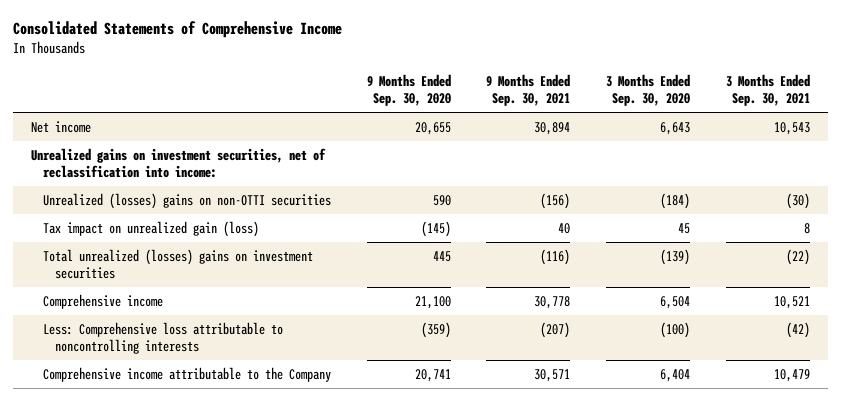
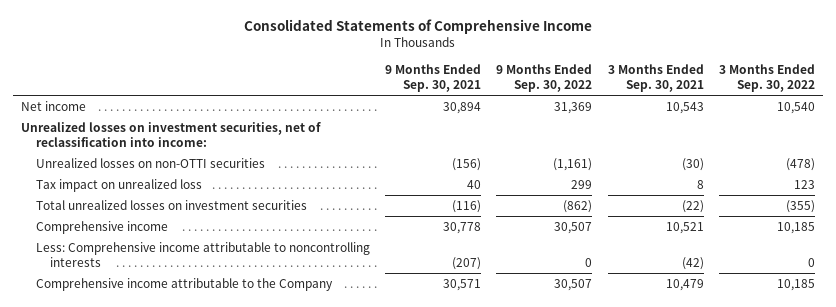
[366,74,451,107] 9 Months Ended Sep. 30, 2020 -> none
[606,74,691,107] 3 Months Ended Sep. 30, 2020 -> none
none -> [496,63,593,92] 9 Months Ended Sep. 30, 2022
none -> [719,63,816,92] 3 Months Ended Sep. 30, 2022
[30,147,326,178] Unrealized gains on investment securities, net of reclassification into income: -> [20,122,321,147] Unrealized losses on investment securities, net of reclassification into income:
[42,192,331,209] Unrealized (losses) gains on non-OTTI securities -> [35,158,265,169] Unrealized losses on non-OTTI securities
[42,220,259,237] Tax impact on unrealized gain (loss) -> [35,179,202,193] Tax impact on unrealized loss
[42,248,313,279] Total unrealized (losses) gains on investment securities -> [35,200,307,211] Total unrealized losses on investment securities
[42,321,283,354] Less: Comprehensive loss attributable to noncontrolling interests -> [35,242,370,267] Less: Comprehensive income attributable to noncontrolling interests

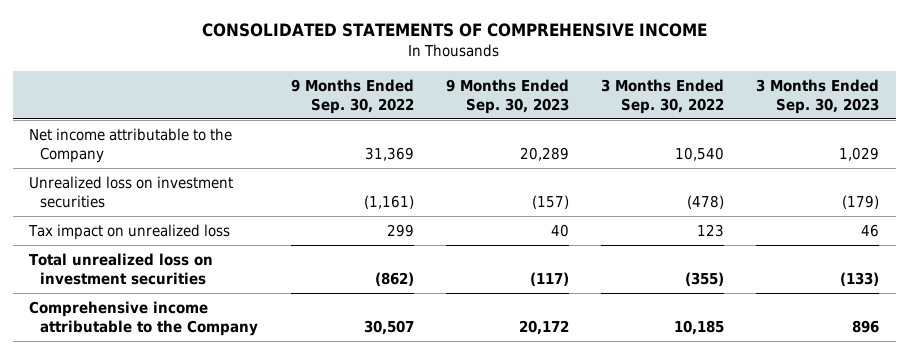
[244,19,593,35] Consolidated Statements of Comprehensive Income -> [202,23,708,38] CONSOLIDATED STATEMENTS OF COMPREHENSIVE INCOME
[385,63,482,92] 9 Months Ended Sep. 30, 2021 -> none
[607,63,704,92] 3 Months Ended Sep. 30, 2021 -> none
none -> [445,78,569,114] 9 Months Ended Sep. 30, 2023
none -> [756,78,880,114] 3 Months Ended Sep. 30, 2023
[20,122,321,147] Unrealized losses on investment securities, net of reclassification into income: -> none
[20,101,86,112] Net income -> [29,127,233,163] Net income attributable to the Company
[35,158,265,169] Unrealized losses on non-OTTI securities -> [29,175,234,208] Unrealized loss on investment securities
[35,221,168,235] Comprehensive income -> none
[35,242,370,267] Less: Comprehensive income attributable to noncontrolling interests -> none
[35,200,307,211] Total unrealized losses on investment securities -> [29,252,214,285] Total unrealized loss on investment securities

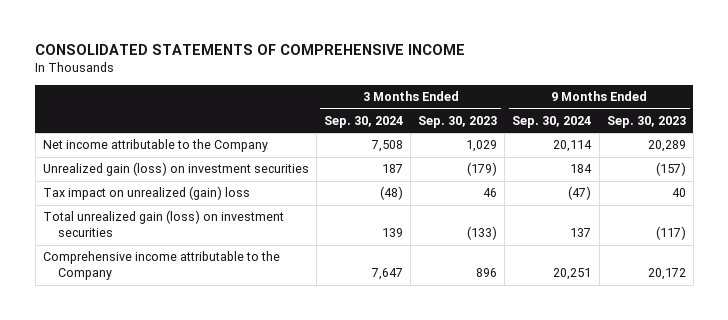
[290,78,414,114] 9 Months Ended Sep. 30, 2022 -> none
[601,78,725,114] 3 Months Ended Sep. 30, 2022 -> none
none -> [323,115,403,128] Sep. 30, 2024
none -> [512,115,592,128] Sep. 30, 2024
[29,175,234,208] Unrealized loss on investment securities -> [42,162,309,177] Unrealized gain (loss) on investment securities
[28,223,231,240] Tax impact on unrealized loss -> [42,186,250,201] Tax impact on unrealized (gain) loss
[29,252,214,285] Total unrealized loss on investment securities -> [42,210,284,238] Total unrealized gain (loss) on investment securities

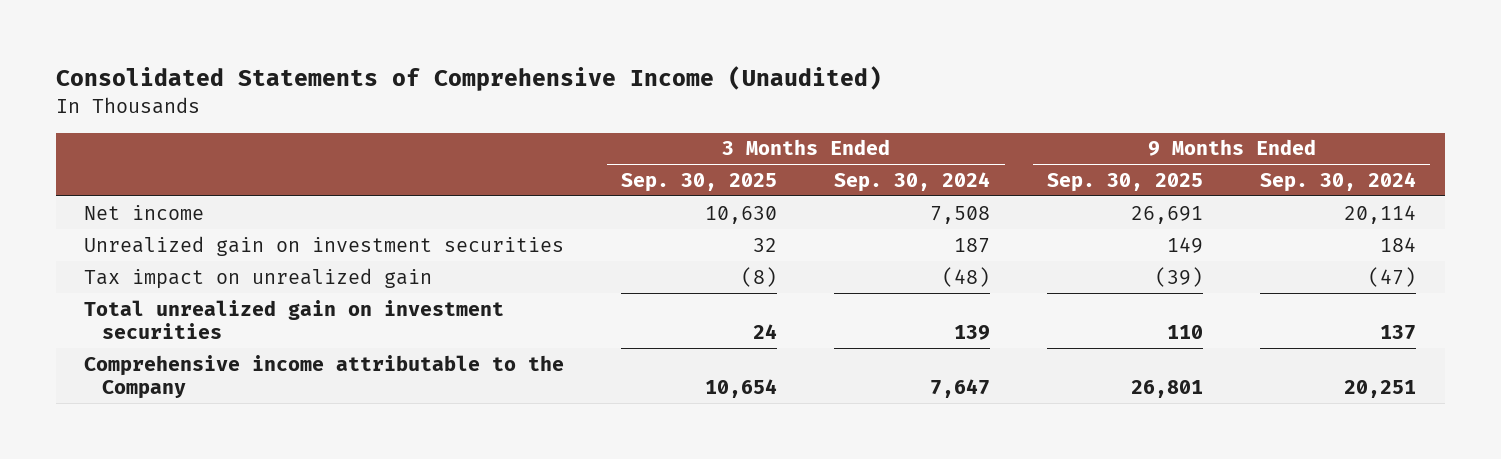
[35,43,466,55] CONSOLIDATED STATEMENTS OF COMPREHENSIVE INCOME -> [55,66,882,92] Consolidated Statements of Comprehensive Income (Unaudited)
[418,115,498,128] Sep. 30, 2023 -> none
[606,115,686,128] Sep. 30, 2023 -> none
none -> [621,172,778,192] Sep. 30, 2025
none -> [1047,172,1204,192] Sep. 30, 2025
[42,139,268,153] Net income attributable to the Company -> [84,204,205,220] Net income
[42,162,309,177] Unrealized gain (loss) on investment securities -> [84,235,565,256] Unrealized gain on investment securities
[42,186,250,201] Tax impact on unrealized (gain) loss -> [84,267,433,289] Tax impact on unrealized gain
[42,210,284,238] Total unrealized gain (loss) on investment securities -> [84,299,505,339] Total unrealized gain on investment securities

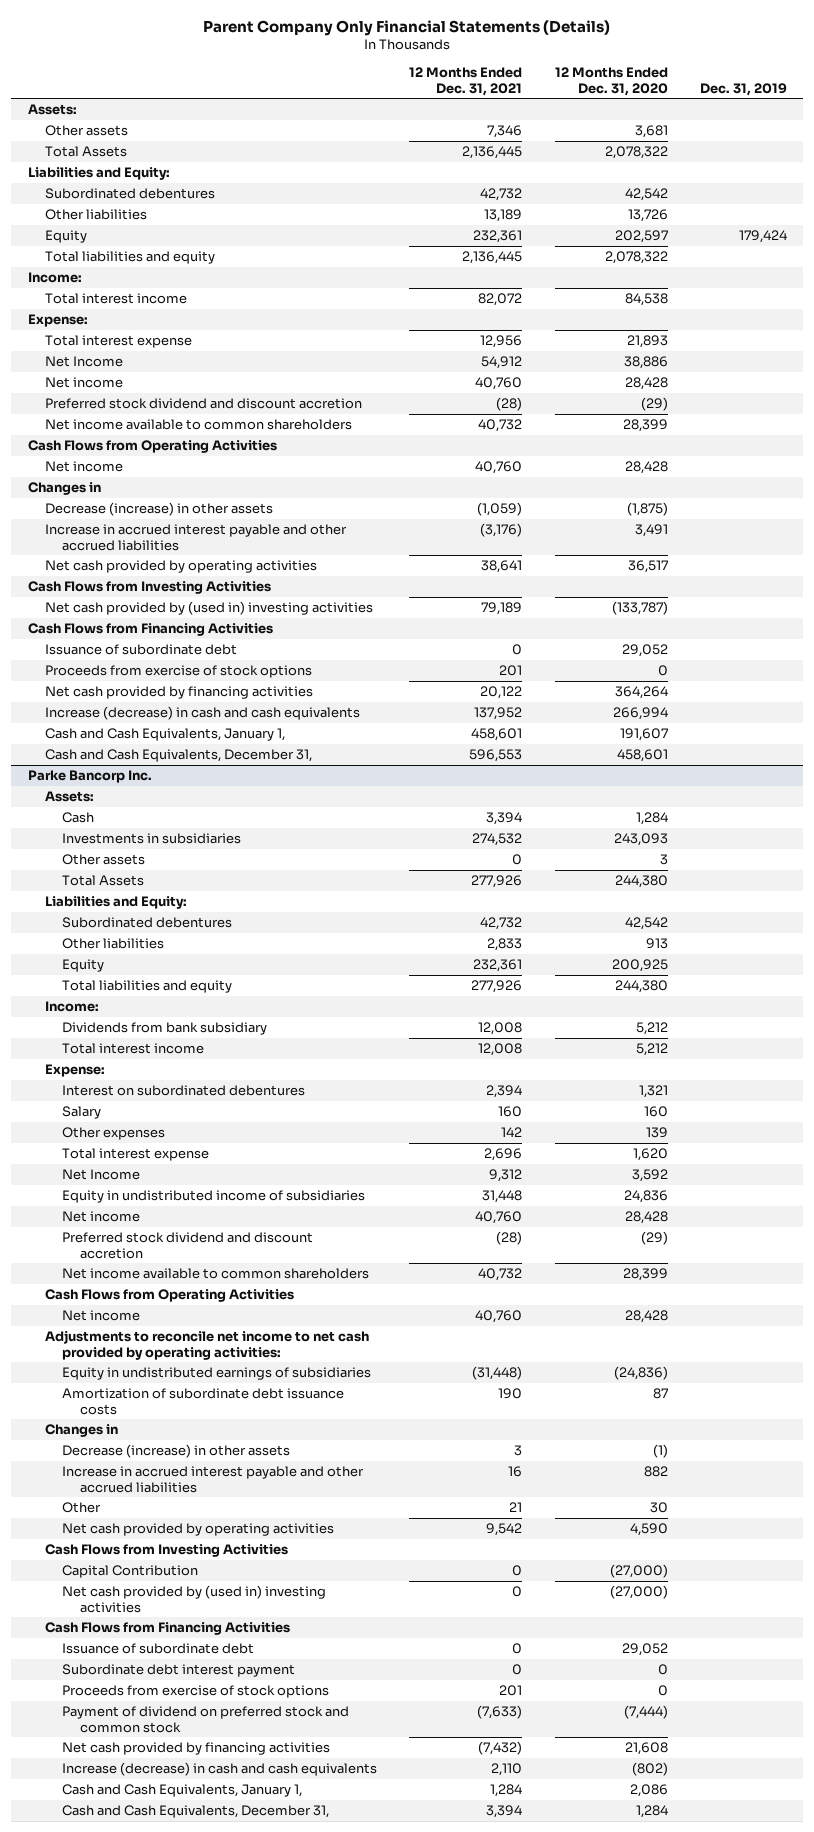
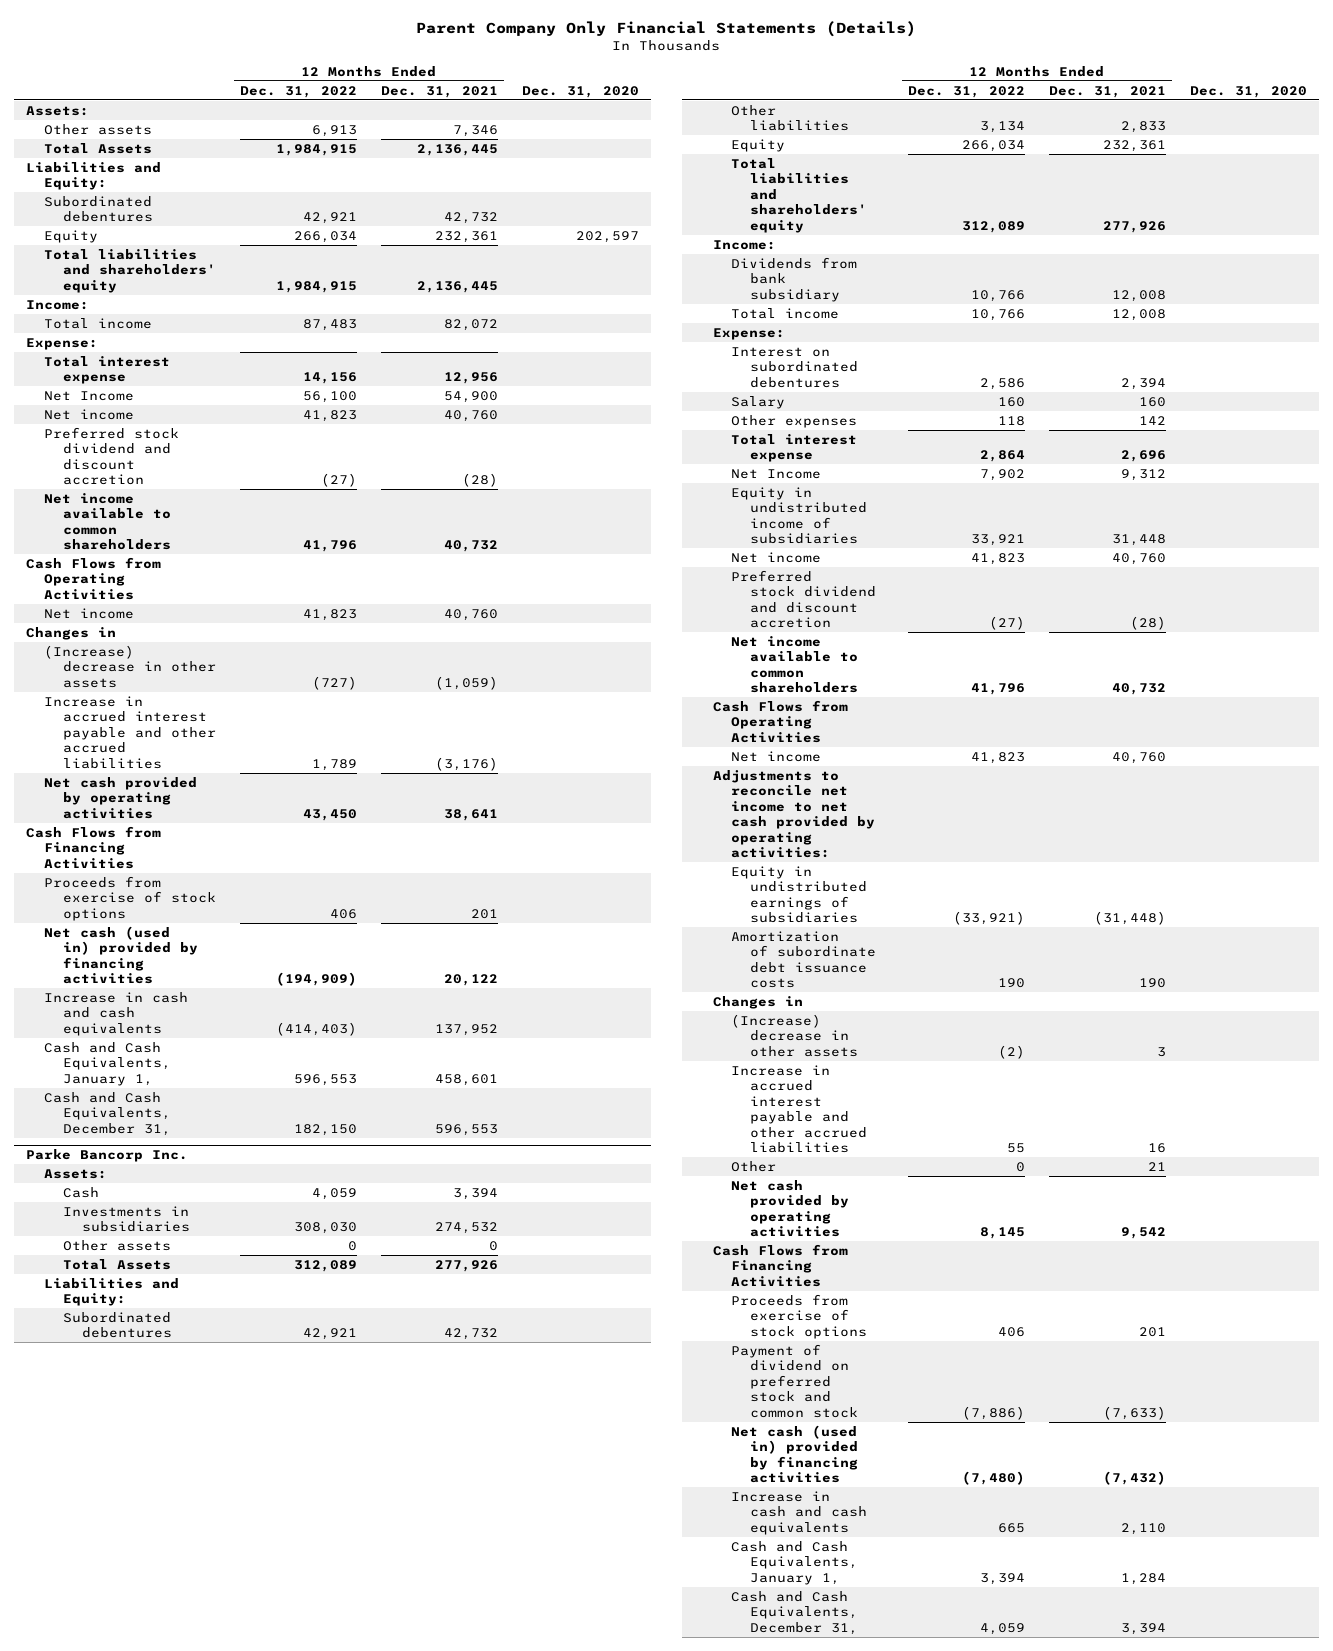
[554,67,668,96] 12 Months Ended Dec. 31, 2020 -> none
[699,82,787,96] Dec. 31, 2019 -> none
none -> [240,85,358,98] Dec. 31, 2022
none -> [522,85,640,98] Dec. 31, 2020
[44,209,147,221] Other liabilities -> none
[44,251,215,265] Total liabilities and equity -> [44,248,217,293] Total liabilities and shareholders' equity
[44,293,187,305] Total interest income -> [44,317,153,329] Total income
[481,356,523,370] 54,912 -> [444,390,499,403] 54,900
[44,502,273,517] Decrease (increase) in other assets -> [44,644,217,688] (Increase) decrease in other assets
[27,581,271,595] Cash Flows from Investing Activities -> none
[44,601,373,616] Net cash provided by (used in) investing activities -> none
[44,644,237,656] Issuance of subordinate debt -> none
[44,686,313,700] Net cash provided by financing activities -> [44,925,199,985] Net cash (used in) provided by financing activities
[44,706,360,721] Increase (decrease) in cash and cash equivalents -> [44,991,189,1036] Increase in cash and cash equivalents
[62,980,233,994] Total liabilities and equity -> [731,157,868,233] Total liabilities and shareholders' equity
[62,1043,205,1055] Total interest income -> [731,307,840,319] Total income
[62,1444,291,1459] Decrease (increase) in other assets -> [731,1013,859,1057] (Increase) decrease in other assets
[44,1544,288,1558] Cash Flows from Investing Activities -> none
[62,1565,199,1579] Capital Contribution -> none
[62,1585,327,1613] Net cash provided by (used in) investing activities -> none
[62,1643,255,1655] Issuance of subordinate debt -> none
[62,1664,296,1678] Subordinate debt interest payment -> none
[62,1742,331,1756] Net cash provided by financing activities -> [731,1424,859,1484] Net cash (used in) provided by financing activities
[62,1762,378,1777] Increase (decrease) in cash and cash equivalents -> [731,1490,868,1535] Increase in cash and cash equivalents

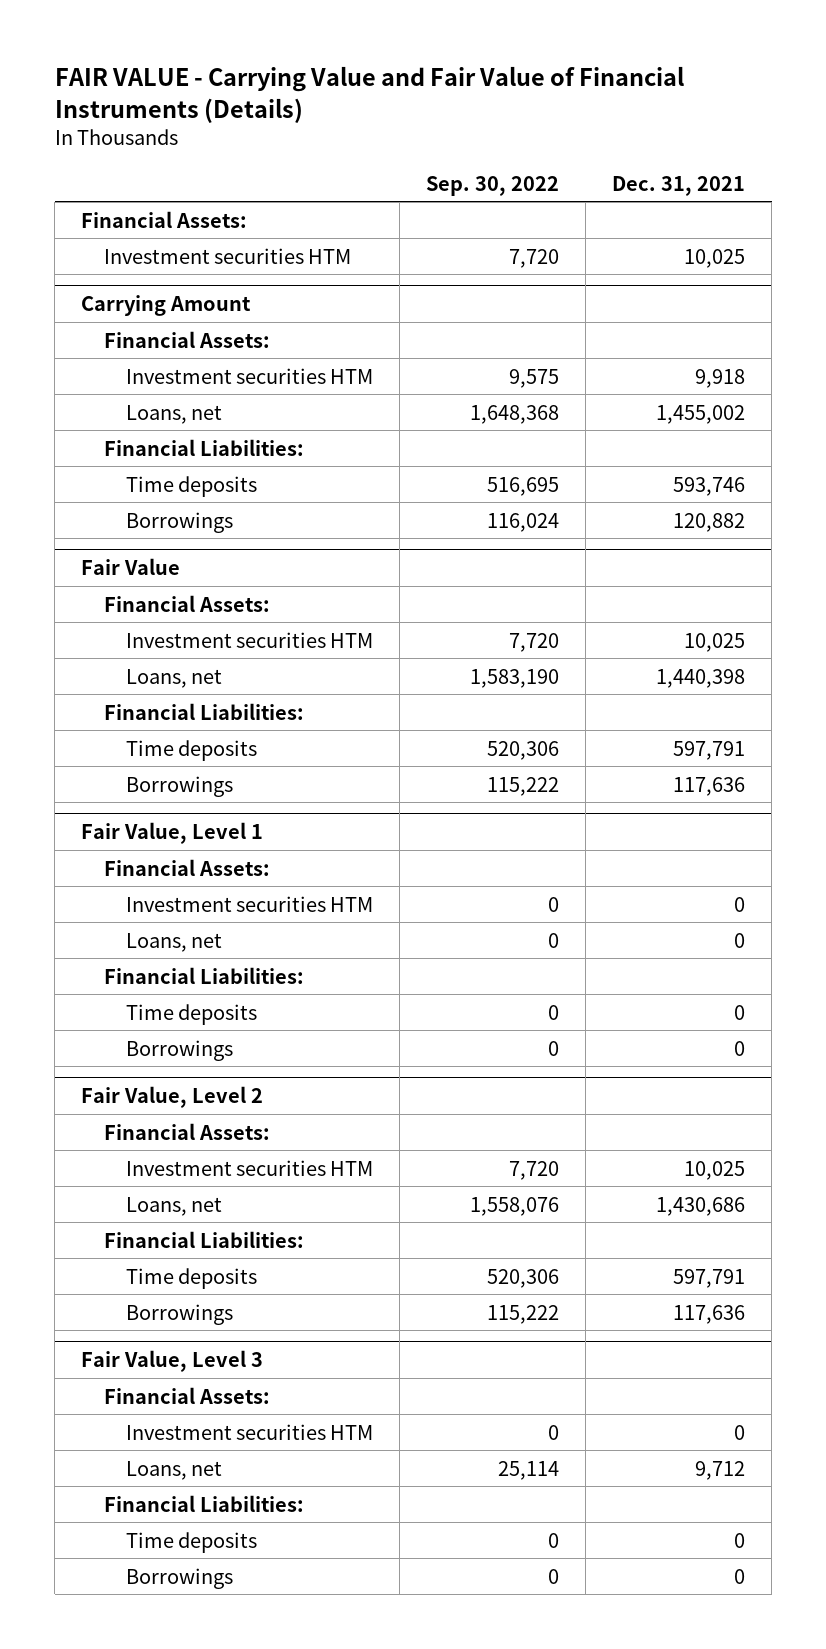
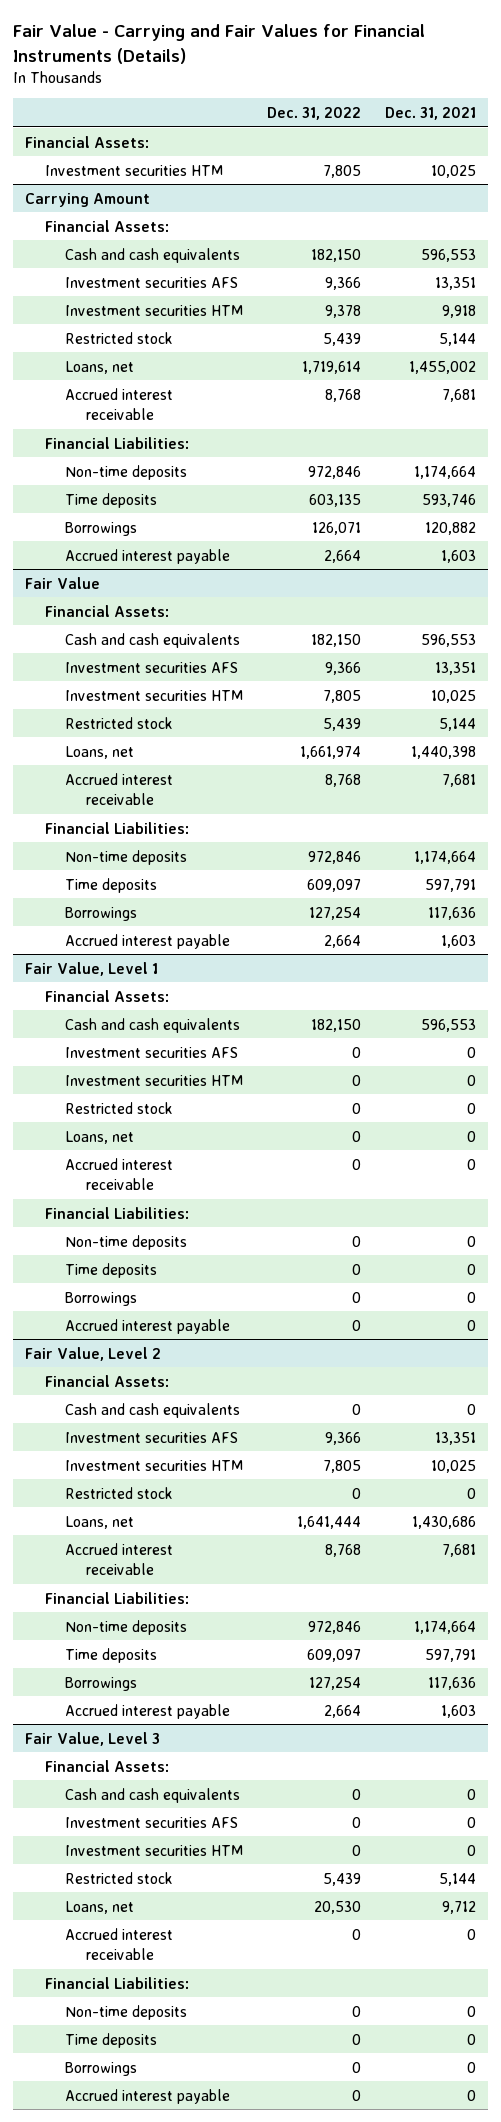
[54,66,684,123] FAIR VALUE - Carrying Value and Fair Value of Financial Instruments (Details) -> [12,24,425,64] Fair Value - Carrying and Fair Values for Financial Instruments (Details)
[425,175,559,196] Sep. 30, 2022 -> none
none -> [267,106,362,120] Dec. 31, 2022
none -> [65,247,241,263] Cash and cash equivalents
none -> [65,276,239,288] Investment securities AFS
none -> [65,331,174,344] Restricted stock
none -> [65,387,174,420] Accrued interest receivable
none -> [65,464,188,480] Non-time deposits
none -> [65,548,231,564] Accrued interest payable
none -> [65,632,241,648] Cash and cash equivalents
none -> [65,661,239,673] Investment securities AFS
none -> [65,716,174,729] Restricted stock
none -> [65,772,174,805] Accrued interest receivable
none -> [65,849,188,865] Non-time deposits
none -> [65,933,231,949] Accrued interest payable
none -> [65,1017,241,1033] Cash and cash equivalents
none -> [65,1046,239,1058] Investment securities AFS
none -> [65,1101,174,1114] Restricted stock
none -> [65,1157,174,1190] Accrued interest receivable
none -> [65,1234,188,1250] Non-time deposits
none -> [65,1318,231,1334] Accrued interest payable
none -> [65,1402,241,1418] Cash and cash equivalents
none -> [65,1431,239,1443] Investment securities AFS
none -> [65,1486,174,1499] Restricted stock
none -> [65,1542,174,1575] Accrued interest receivable
none -> [65,1619,188,1635] Non-time deposits
none -> [65,1703,231,1719] Accrued interest payable
none -> [65,1787,241,1803] Cash and cash equivalents
none -> [65,1816,239,1828] Investment securities AFS
none -> [65,1871,174,1884] Restricted stock
none -> [65,1927,174,1960] Accrued interest receivable
none -> [65,2004,188,2020] Non-time deposits
none -> [65,2088,231,2104] Accrued interest payable

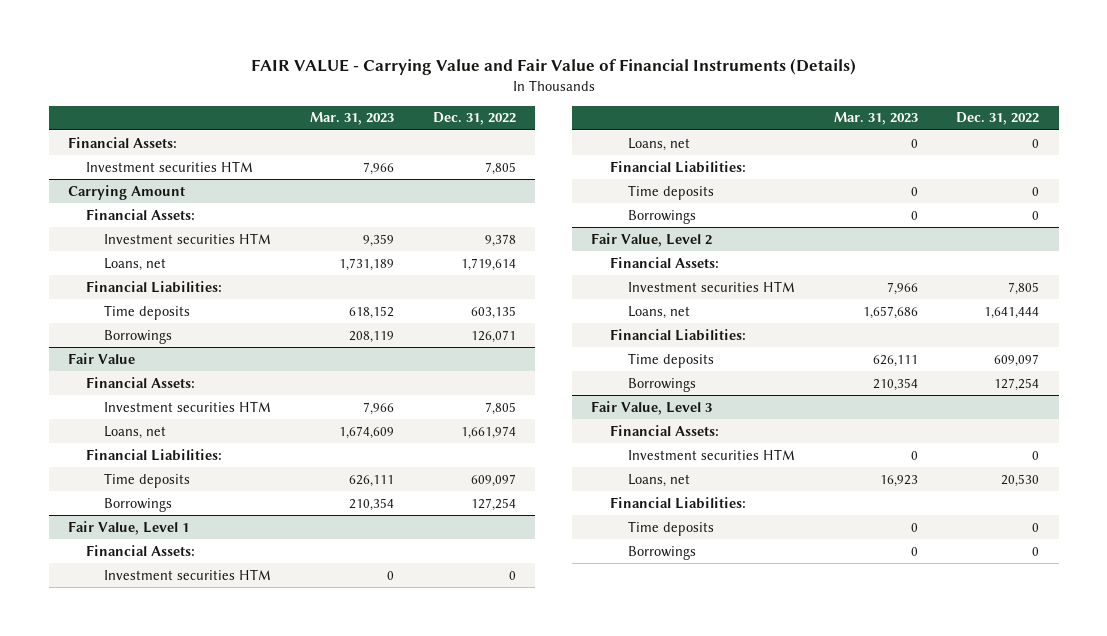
[12,24,425,64] Fair Value - Carrying and Fair Values for Financial Instruments (Details) -> [250,58,856,76] FAIR VALUE - Carrying Value and Fair Value of Financial Instruments (Details)
[385,106,477,120] Dec. 31, 2021 -> none
none -> [310,112,395,126] Mar. 31, 2023
[65,247,241,263] Cash and cash equivalents -> none
[65,276,239,288] Investment securities AFS -> none
[65,331,174,344] Restricted stock -> none
[65,387,174,420] Accrued interest receivable -> none
[65,464,188,480] Non-time deposits -> none
[65,548,231,564] Accrued interest payable -> none
[65,632,241,648] Cash and cash equivalents -> none
[65,661,239,673] Investment securities AFS -> none
[65,716,174,729] Restricted stock -> none
[65,772,174,805] Accrued interest receivable -> none
[65,849,188,865] Non-time deposits -> none
[65,933,231,949] Accrued interest payable -> none
[65,1017,241,1033] Cash and cash equivalents -> none
[65,1046,239,1058] Investment securities AFS -> none
[65,1101,174,1114] Restricted stock -> none
[65,1157,174,1190] Accrued interest receivable -> none
[65,1234,188,1250] Non-time deposits -> none
[65,1318,231,1334] Accrued interest payable -> none
[65,1402,241,1418] Cash and cash equivalents -> none
[65,1431,239,1443] Investment securities AFS -> none
[65,1486,174,1499] Restricted stock -> none
[65,1542,174,1575] Accrued interest receivable -> none
[65,1619,188,1635] Non-time deposits -> none
[65,1703,231,1719] Accrued interest payable -> none
[65,1787,241,1803] Cash and cash equivalents -> none
[65,1816,239,1828] Investment securities AFS -> none
[65,1871,174,1884] Restricted stock -> none
[65,1927,174,1960] Accrued interest receivable -> none
[65,2004,188,2020] Non-time deposits -> none
[65,2088,231,2104] Accrued interest payable -> none

